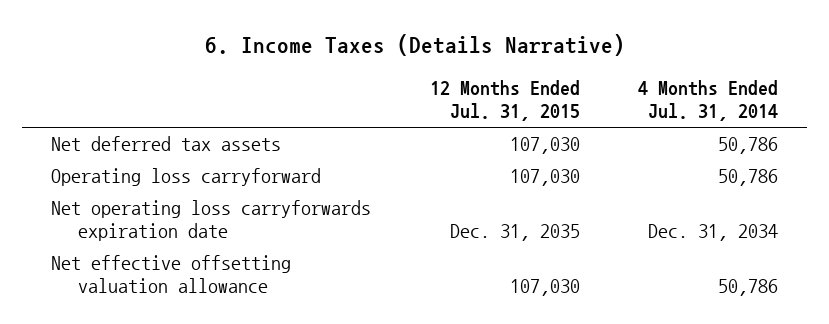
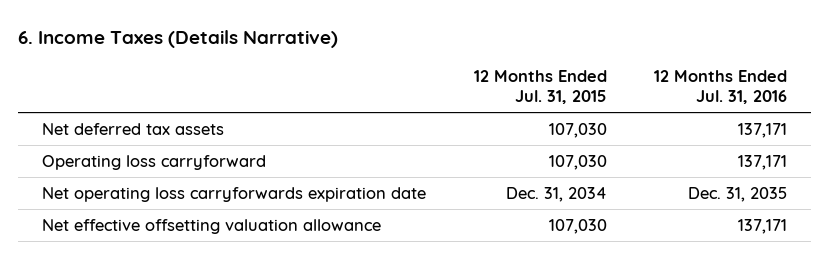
[638,80,779,122] 4 Months Ended Jul. 31, 2014 -> none
none -> [654,69,788,104] 12 Months Ended Jul. 31, 2016
[449,224,580,242] Dec. 31, 2035 -> [505,186,607,202] Dec. 31, 2034

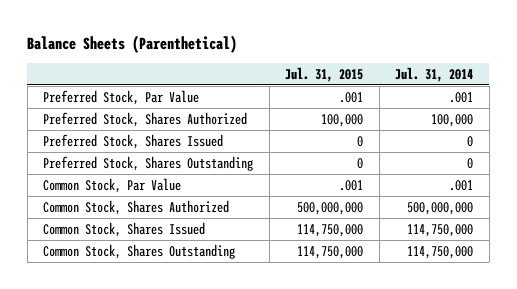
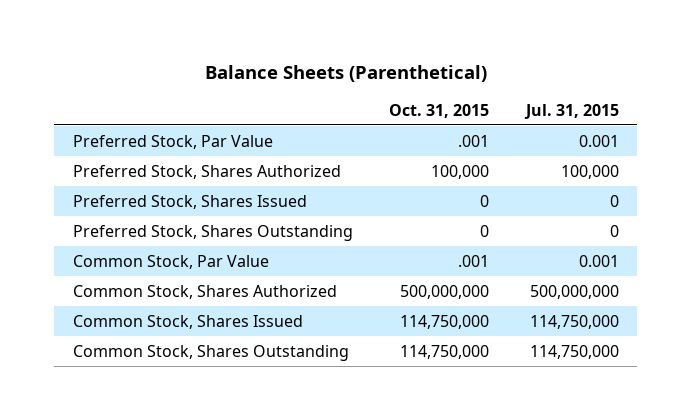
[395,66,474,82] Jul. 31, 2014 -> none
none -> [389,103,490,118] Oct. 31, 2015
[339,91,364,103] .001 -> [579,134,620,147] 0.001
[339,179,364,191] .001 -> [579,254,620,267] 0.001

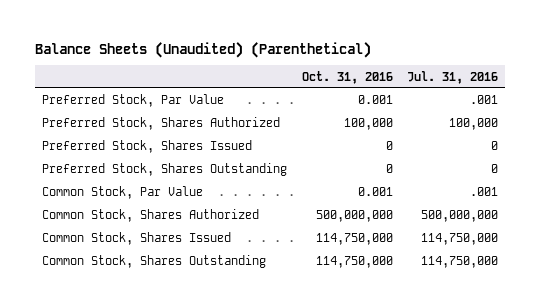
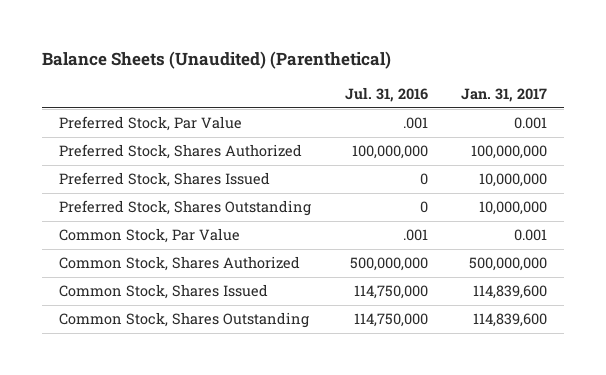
[301,70,393,84] Oct. 31, 2016 -> none
none -> [461,88,548,103] Jan. 31, 2017
[449,118,499,131] 100,000 -> [351,145,428,160] 100,000,000

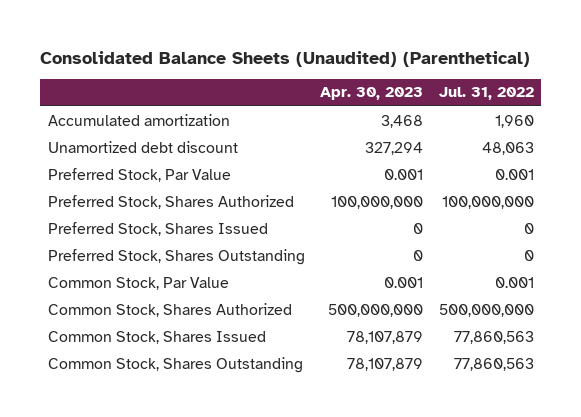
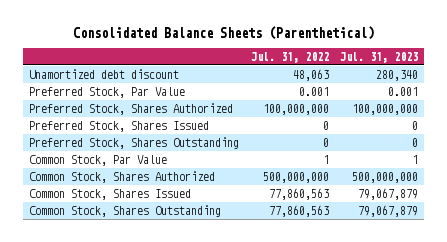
[39,50,530,67] Consolidated Balance Sheets (Unaudited) (Parenthetical) -> [72,26,374,41] Consolidated Balance Sheets (Parenthetical)
[320,87,424,101] Apr. 30, 2023 -> none
none -> [340,51,419,63] Jul. 31, 2023
[47,113,230,126] Accumulated amortization -> none
[494,276,534,288] 0.001 -> [322,154,329,164] 1

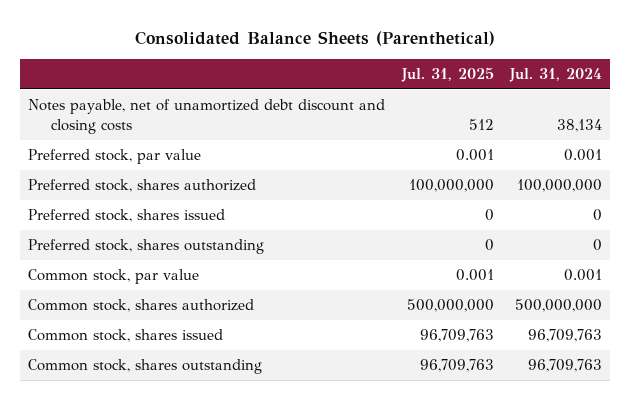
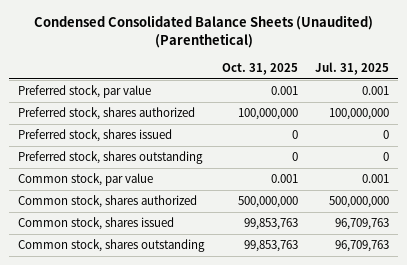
[135,30,496,46] Consolidated Balance Sheets (Parenthetical) -> [33,15,373,48] Condensed Consolidated Balance Sheets (Unaudited) (Parenthetical)
[508,67,602,82] Jul. 31, 2024 -> none
none -> [221,62,298,75] Oct. 31, 2025
[28,99,386,134] Notes payable, net of unamortized debt discount and closing costs -> none

